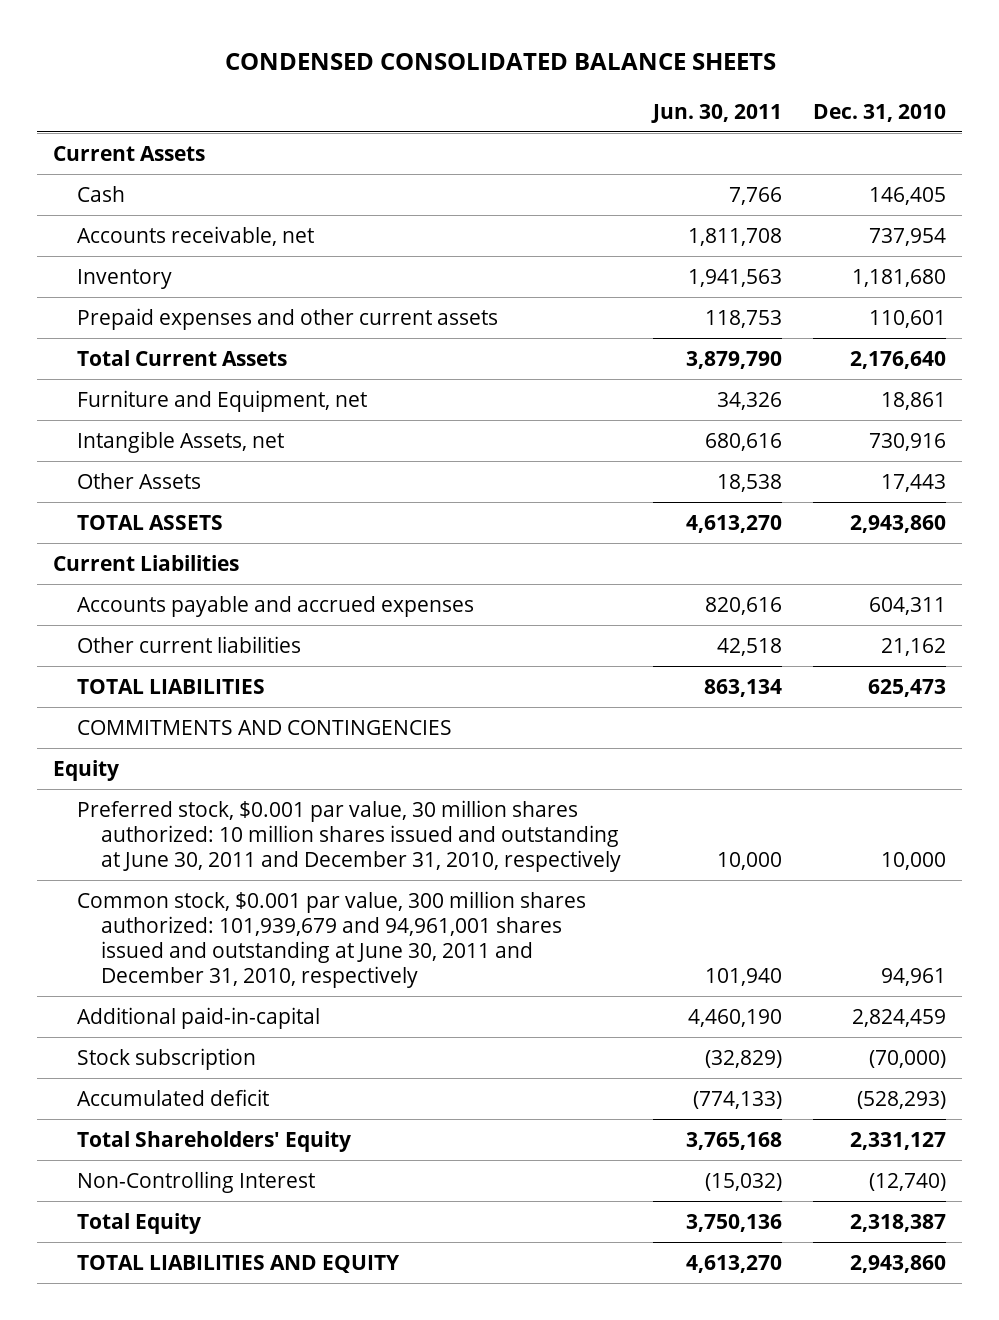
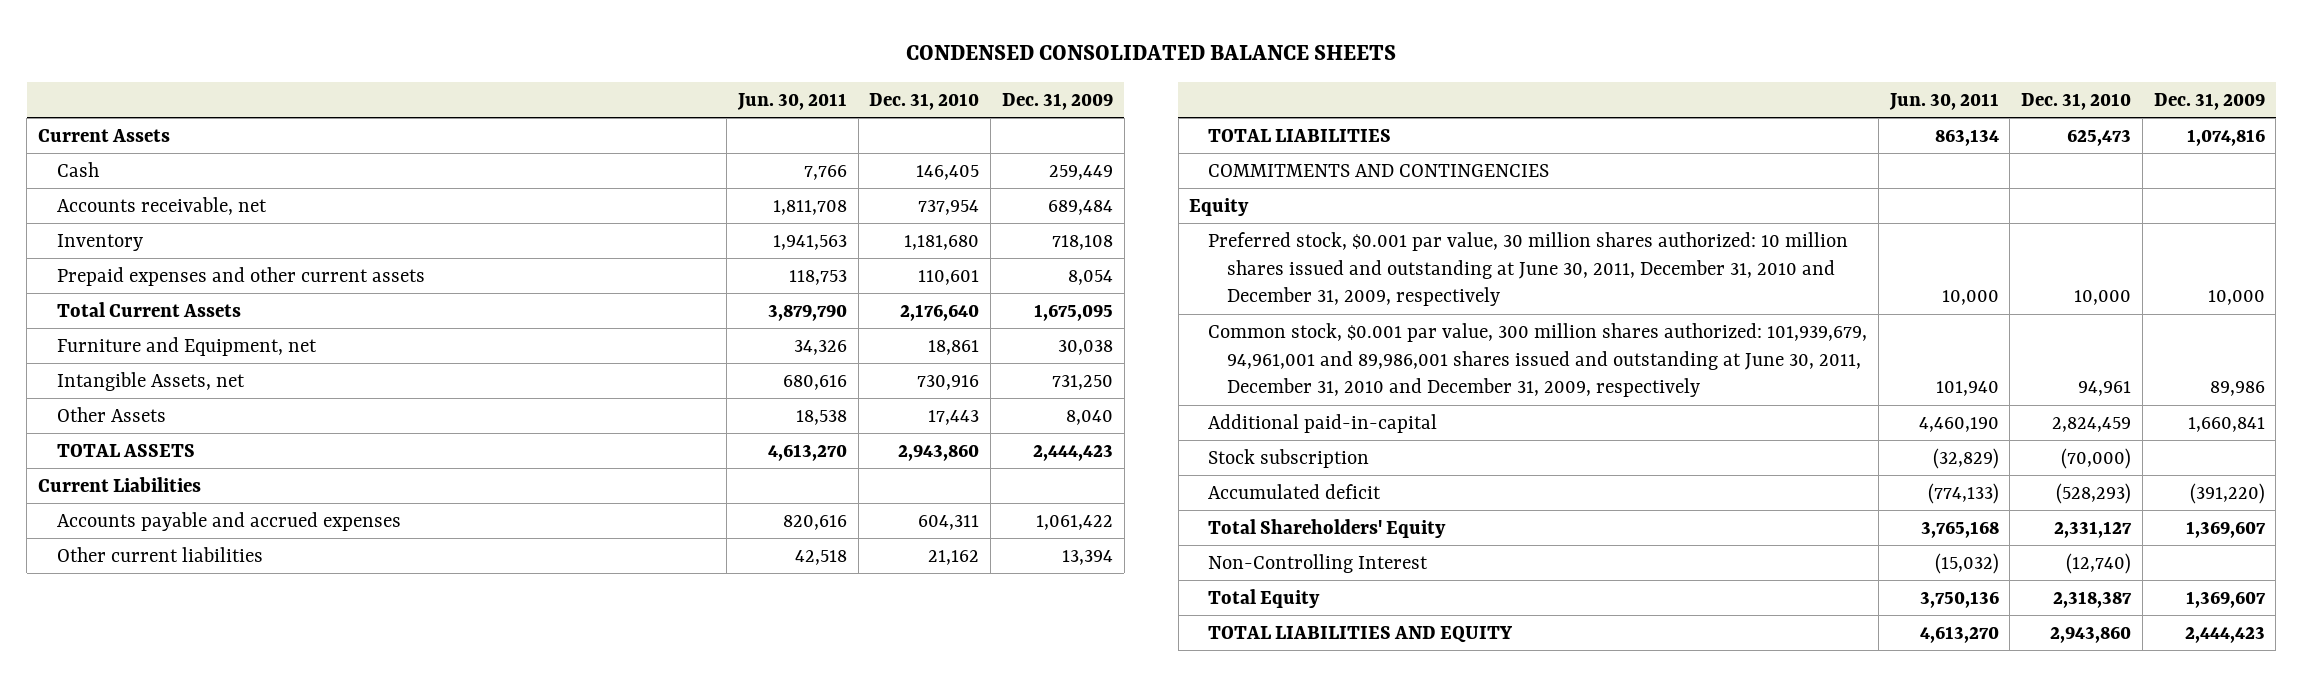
none -> [1001,92,1113,110] Dec. 31, 2009
[77,799,622,872] Preferred stock, $0.001 par value, 30 million shares authorized: 10 million shares issued and outstanding at June 30, 2011 and December 31, 2010, respectively -> [1208,231,1849,307] Preferred stock, $0.001 par value, 30 million shares authorized: 10 million shares issued and outstanding at June 30, 2011, December 31, 2010 and December 31, 2009, respectively
[77,890,587,988] Common stock, $0.001 par value, 300 million shares authorized: 101,939,679 and 94,961,001 shares issued and outstanding at June 30, 2011 and December 31, 2010, respectively -> [1208,322,1868,398] Common stock, $0.001 par value, 300 million shares authorized: 101,939,679, 94,961,001 and 89,986,001 shares issued and outstanding at June 30, 2011, December 31, 2010 and December 31, 2009, respectively

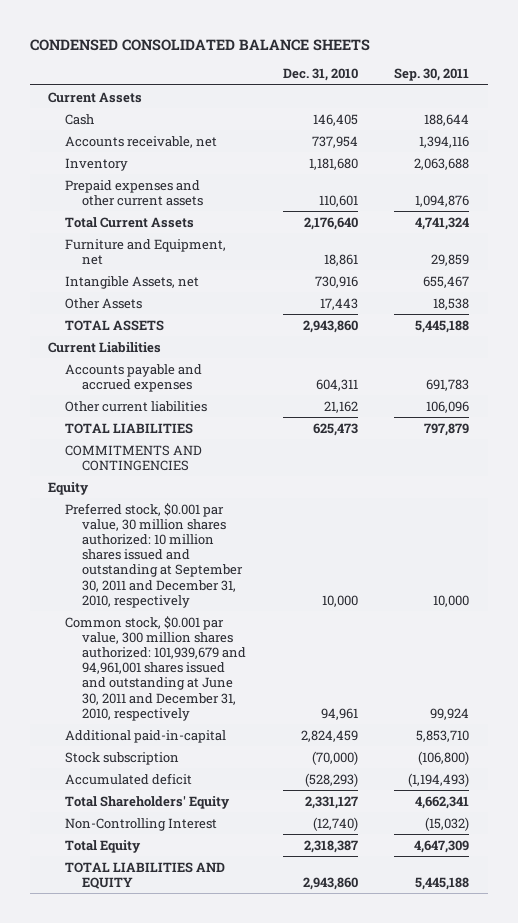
[737,92,848,110] Jun. 30, 2011 -> none
[1001,92,1113,110] Dec. 31, 2009 -> none
none -> [394,68,470,82] Sep. 30, 2011
[1208,231,1849,307] Preferred stock, $0.001 par value, 30 million shares authorized: 10 million shares issued and outstanding at June 30, 2011, December 31, 2010 and December 31, 2009, respectively -> [65,502,244,608] Preferred stock, $0.001 par value, 30 million shares authorized: 10 million shares issued and outstanding at September 30, 2011 and December 31, 2010, respectively
[1208,322,1868,398] Common stock, $0.001 par value, 300 million shares authorized: 101,939,679, 94,961,001 and 89,986,001 shares issued and outstanding at June 30, 2011, December 31, 2010 and December 31, 2009, respectively -> [65,615,247,721] Common stock, $0.001 par value, 300 million shares authorized: 101,939,679 and 94,961,001 shares issued and outstanding at June 30, 2011 and December 31, 2010, respectively

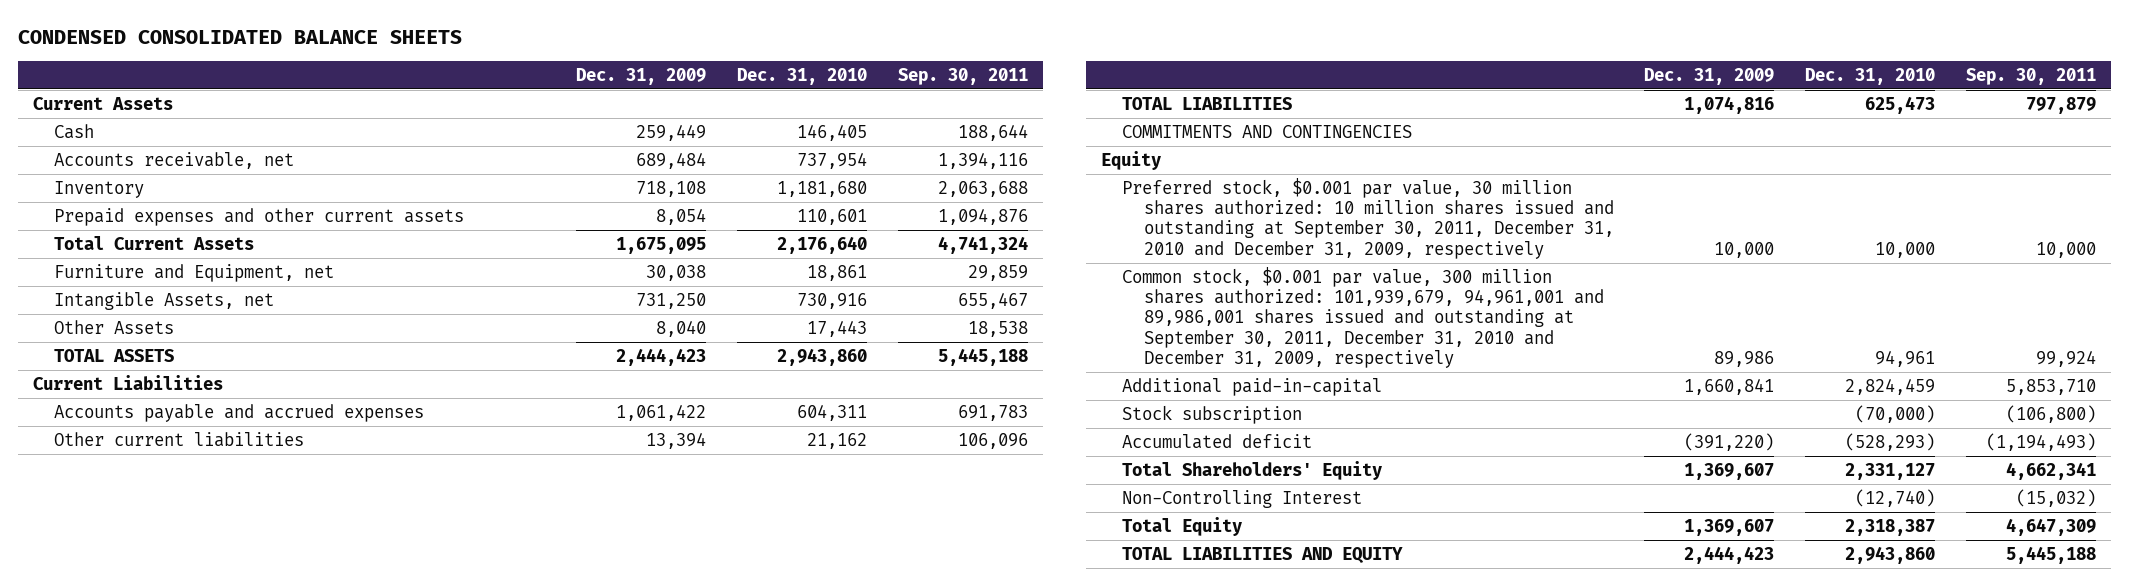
none -> [576,67,707,85] Dec. 31, 2009
[65,502,244,608] Preferred stock, $0.001 par value, 30 million shares authorized: 10 million shares issued and outstanding at September 30, 2011 and December 31, 2010, respectively -> [1122,177,1614,259] Preferred stock, $0.001 par value, 30 million shares authorized: 10 million shares issued and outstanding at September 30, 2011, December 31, 2010 and December 31, 2009, respectively
[65,615,247,721] Common stock, $0.001 par value, 300 million shares authorized: 101,939,679 and 94,961,001 shares issued and outstanding at June 30, 2011 and December 31, 2010, respectively -> [1122,266,1604,368] Common stock, $0.001 par value, 300 million shares authorized: 101,939,679, 94,961,001 and 89,986,001 shares issued and outstanding at September 30, 2011, December 31, 2010 and December 31, 2009, respectively

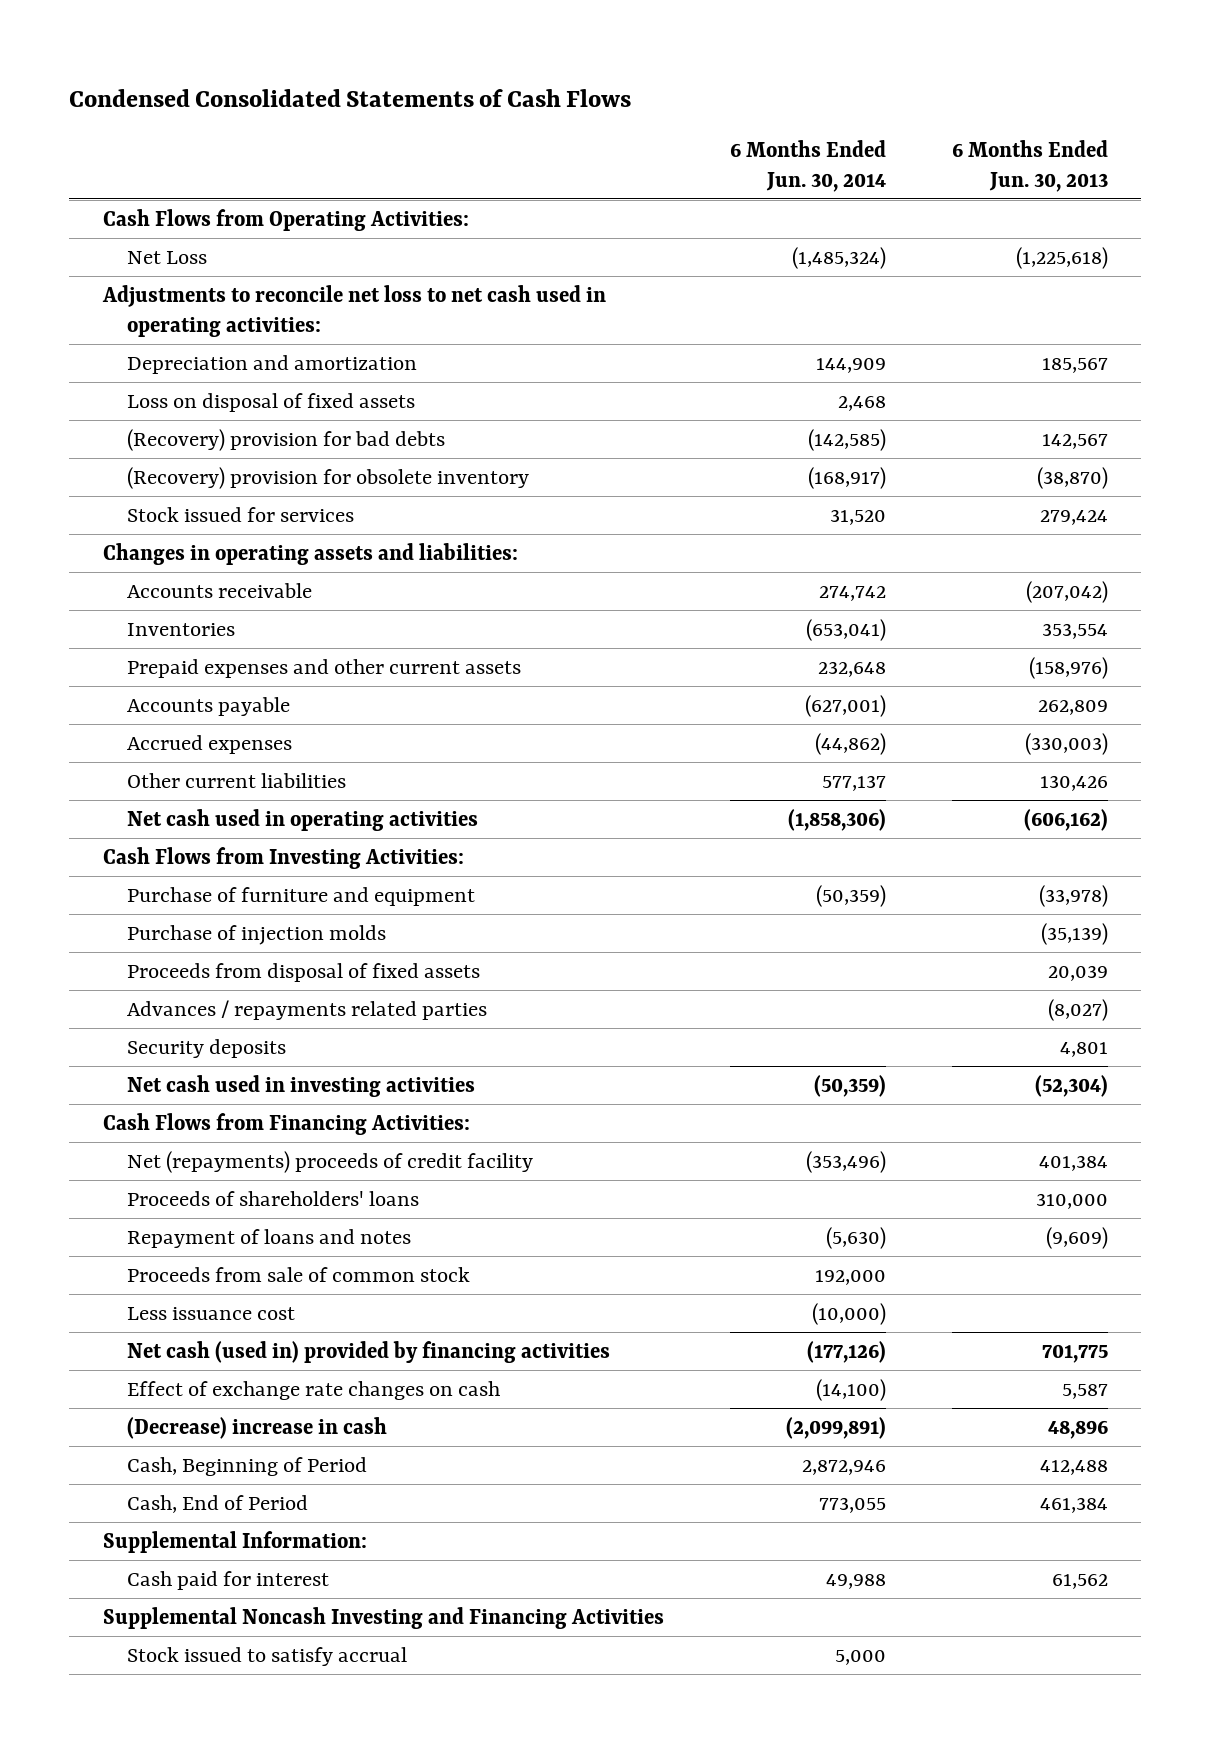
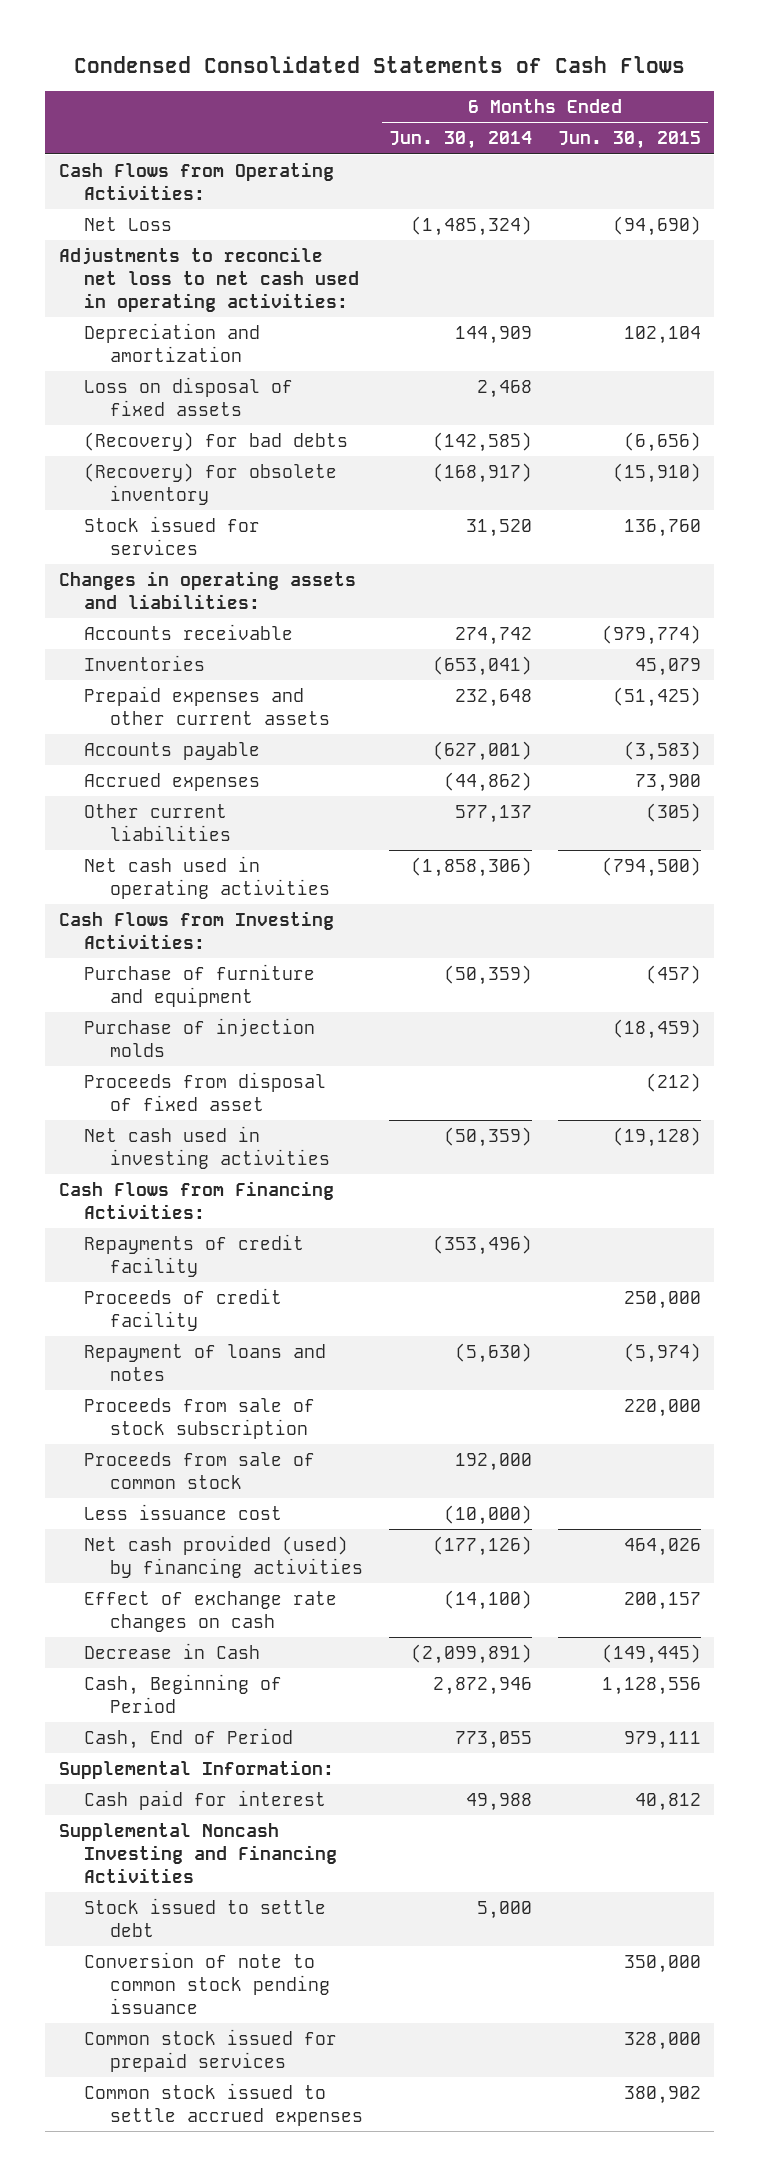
[952,139,1109,192] 6 Months Ended Jun. 30, 2013 -> none
none -> [558,131,702,150] Jun. 30, 2015
[126,428,445,451] (Recovery) provision for bad debts -> [84,431,349,451] (Recovery) for bad debts
[126,466,529,489] (Recovery) provision for obsolete inventory -> [84,462,338,505] (Recovery) for obsolete inventory
[126,999,487,1020] Advances / repayments related parties -> none
[126,1038,286,1058] Security deposits -> none
[126,962,480,982] Proceeds from disposal of fixed assets -> [84,1071,327,1111] Proceeds from disposal of fixed asset
[126,1190,419,1206] Proceeds of shareholders' loans -> none
[126,1150,533,1173] Net (repayments) proceeds of credit facility -> [84,1233,305,1277] Repayments of credit facility
none -> [84,1287,283,1331] Proceeds of credit facility
none -> [84,1397,316,1439] Proceeds from sale of stock subscription
[126,1340,610,1363] Net cash (used in) provided by financing activities -> [84,1534,363,1578] Net cash provided (used) by financing activities
[126,1416,387,1439] (Decrease) increase in cash -> [84,1642,261,1659] Decrease in Cash
[126,1646,407,1666] Stock issued to satisfy accrual -> [84,1897,327,1937] Stock issued to settle debt
none -> [84,1951,330,2014] Conversion of note to common stock pending issuance
none -> [84,2028,338,2072] Common stock issued for prepaid services
none -> [84,2082,363,2126] Common stock issued to settle accrued expenses

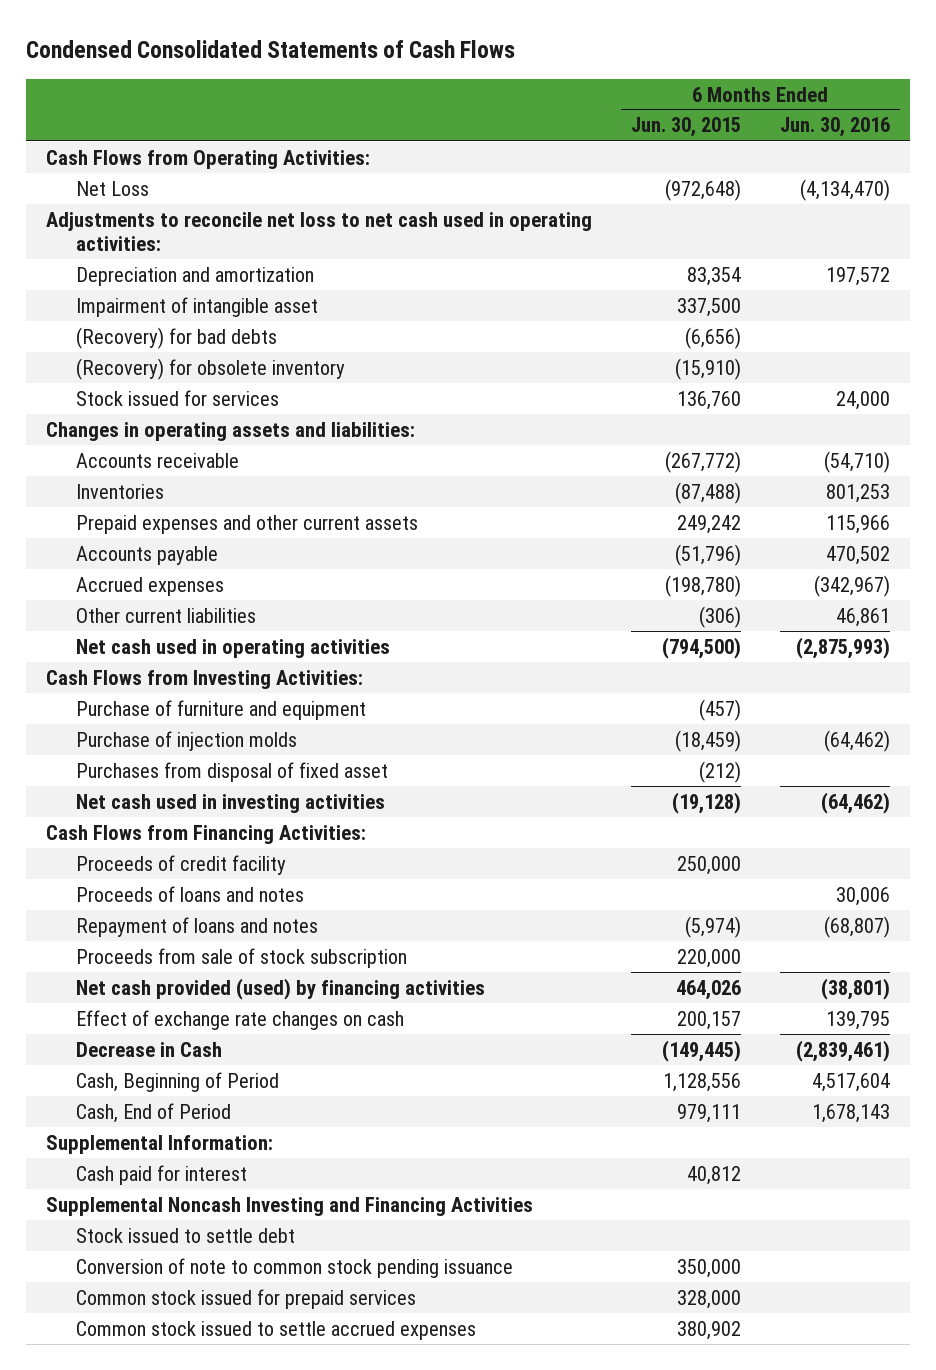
[389,131,533,150] Jun. 30, 2014 -> none
none -> [780,117,891,138] Jun. 30, 2016
[613,215,702,236] (94,690) -> [664,178,741,201] (972,648)
[84,376,294,416] Loss on disposal of fixed assets -> none
[624,325,702,344] 102,104 -> [686,266,741,286] 83,354
none -> [75,296,318,317] Impairment of intangible asset
[602,624,702,645] (979,774) -> [664,450,741,473] (267,772)
[635,657,702,676] 45,079 -> [674,481,741,504] (87,488)
[613,686,702,707] (51,425) -> [676,514,741,534] 249,242
[624,740,702,761] (3,583) -> [674,543,741,566] (51,796)
[635,773,702,792] 73,900 -> [664,574,741,597] (198,780)
[646,802,702,822] (305) -> [698,605,741,628] (306)
[84,1071,327,1111] Proceeds from disposal of fixed asset -> [75,761,388,782] Purchases from disposal of fixed asset
[84,1233,305,1277] Repayments of credit facility -> none
none -> [75,885,304,902] Proceeds of loans and notes
[84,1451,316,1489] Proceeds from sale of common stock -> none
[84,1503,283,1520] Less issuance cost -> none

